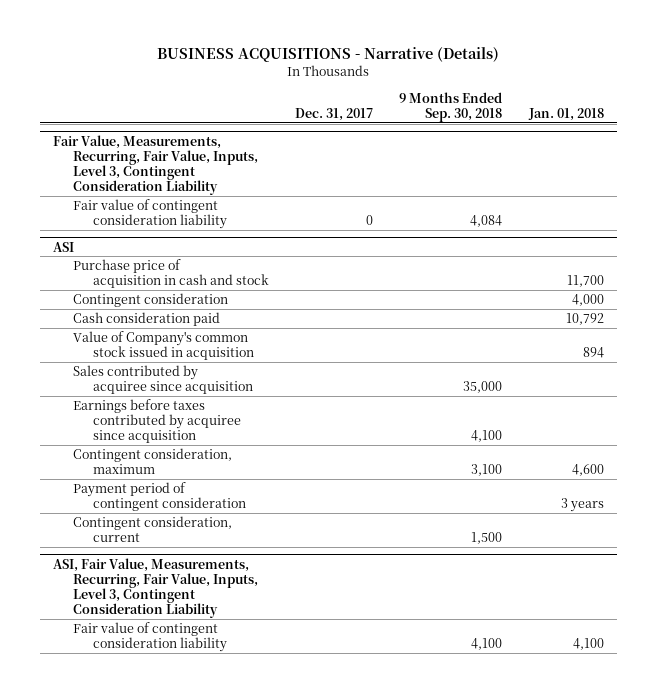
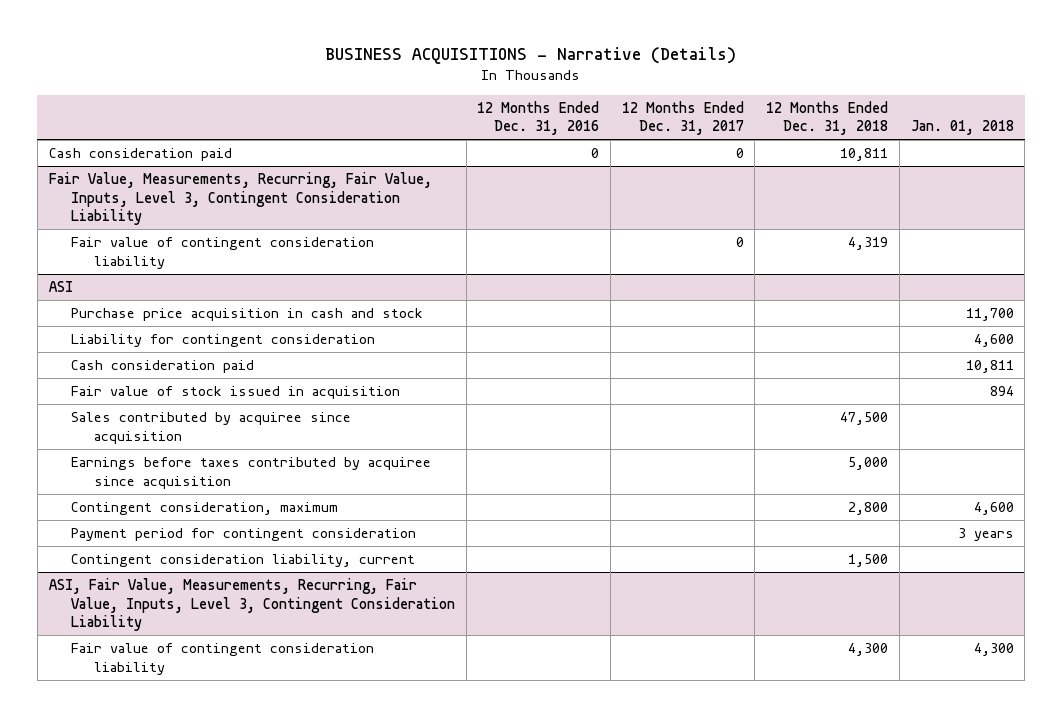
[295,107,374,121] Dec. 31, 2017 -> none
[399,91,503,122] 9 Months Ended Sep. 30, 2018 -> none
none -> [477,100,600,136] 12 Months Ended Dec. 31, 2016
none -> [621,100,744,136] 12 Months Ended Dec. 31, 2017
none -> [766,100,889,136] 12 Months Ended Dec. 31, 2018
none -> [48,147,232,161] Cash consideration paid
[73,258,269,289] Purchase price of acquisition in cash and stock -> [71,307,424,321] Purchase price acquisition in cash and stock
[73,292,229,307] Contingent consideration -> [71,333,376,347] Liability for contingent consideration
[571,293,604,306] 4,000 -> [973,333,1014,347] 4,600
[565,312,604,325] 10,792 -> [965,359,1014,373] 10,811
[73,330,254,361] Value of Company's common stock issued in acquisition -> [71,385,401,399] Fair value of stock issued in acquisition
[73,481,246,512] Payment period of contingent consideration -> [71,527,417,541] Payment period for contingent consideration
[73,515,233,543] Contingent consideration, current -> [71,553,416,567] Contingent consideration liability, current
[572,638,604,651] 4,100 -> [973,642,1014,656] 4,300

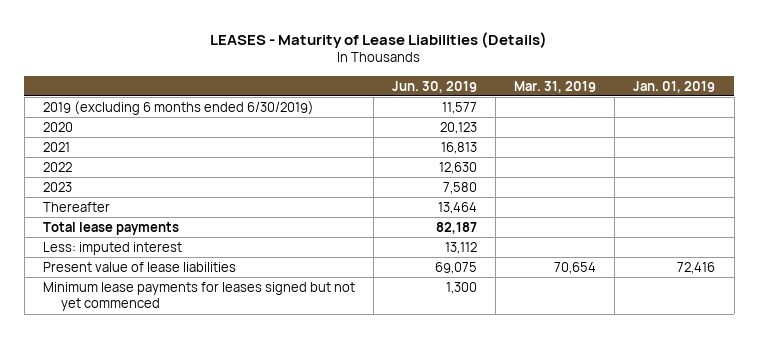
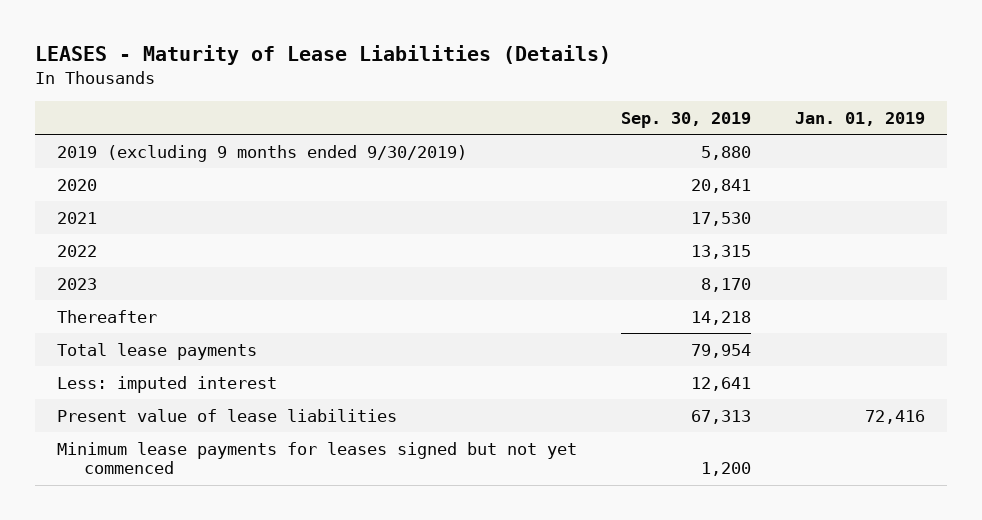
[392,80,478,93] Jun. 30, 2019 -> none
[514,80,597,93] Mar. 31, 2019 -> none
none -> [620,111,751,128] Sep. 30, 2019
[42,100,314,115] 2019 (excluding 6 months ended 6/30/2019) -> [56,144,467,162] 2019 (excluding 9 months ended 9/30/2019)

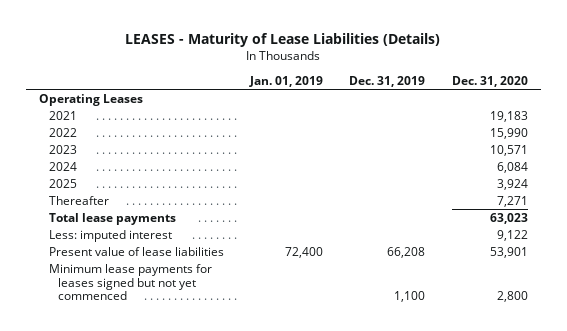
[620,111,751,128] Sep. 30, 2019 -> none
none -> [349,75,426,87] Dec. 31, 2019
none -> [451,75,528,87] Dec. 31, 2020
[56,144,467,162] 2019 (excluding 9 months ended 9/30/2019) -> none
[56,178,97,191] 2020 -> none
none -> [39,93,144,106] Operating Leases
none -> [48,161,77,171] 2024
none -> [48,178,77,188] 2025
[864,409,925,424] 72,416 -> [285,246,324,258] 72,400

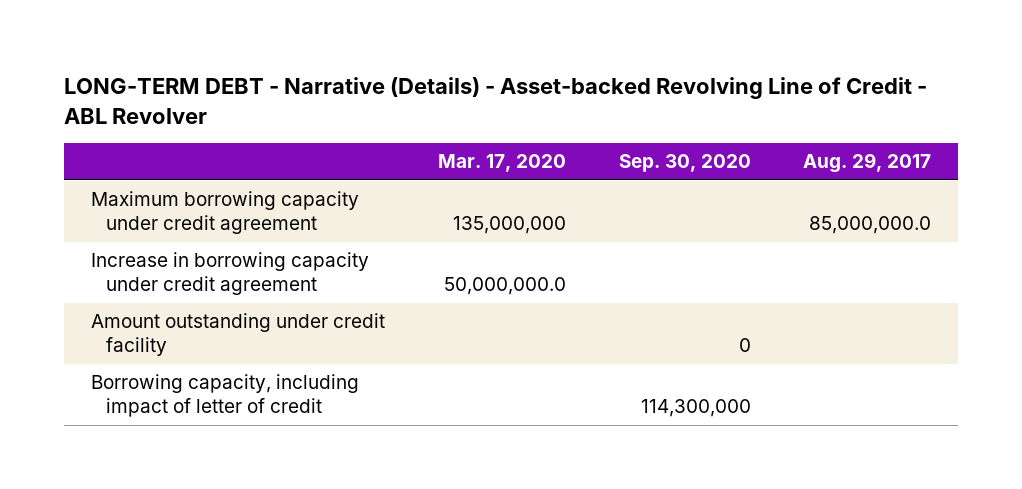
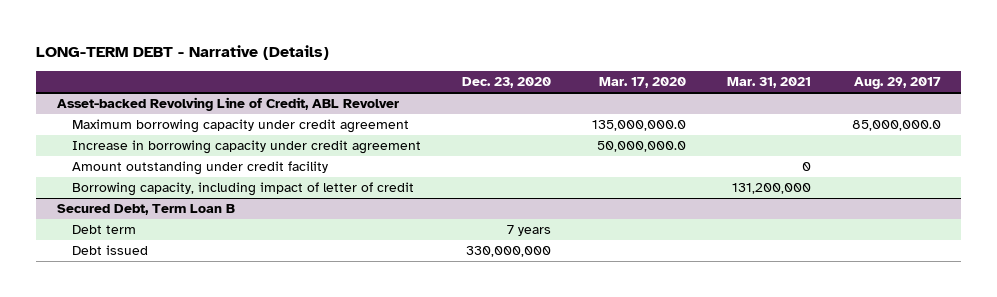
[64,77,928,124] LONG-TERM DEBT - Narrative (Details) - Asset-backed Revolving Line of Credit - ABL Revolver -> [36,45,330,61] LONG-TERM DEBT - Narrative (Details)
[618,154,751,173] Sep. 30, 2020 -> none
none -> [462,77,552,89] Dec. 23, 2020
none -> [726,77,811,89] Mar. 31, 2021
none -> [56,97,399,112] Asset-backed Revolving Line of Credit, ABL Revolver
[452,216,566,235] 135,000,000 -> [591,120,686,132] 135,000,000.0
none -> [56,204,235,216] Secured Debt, Term Loan B
none -> [72,225,137,235] Debt term
none -> [72,245,149,256] Debt issued

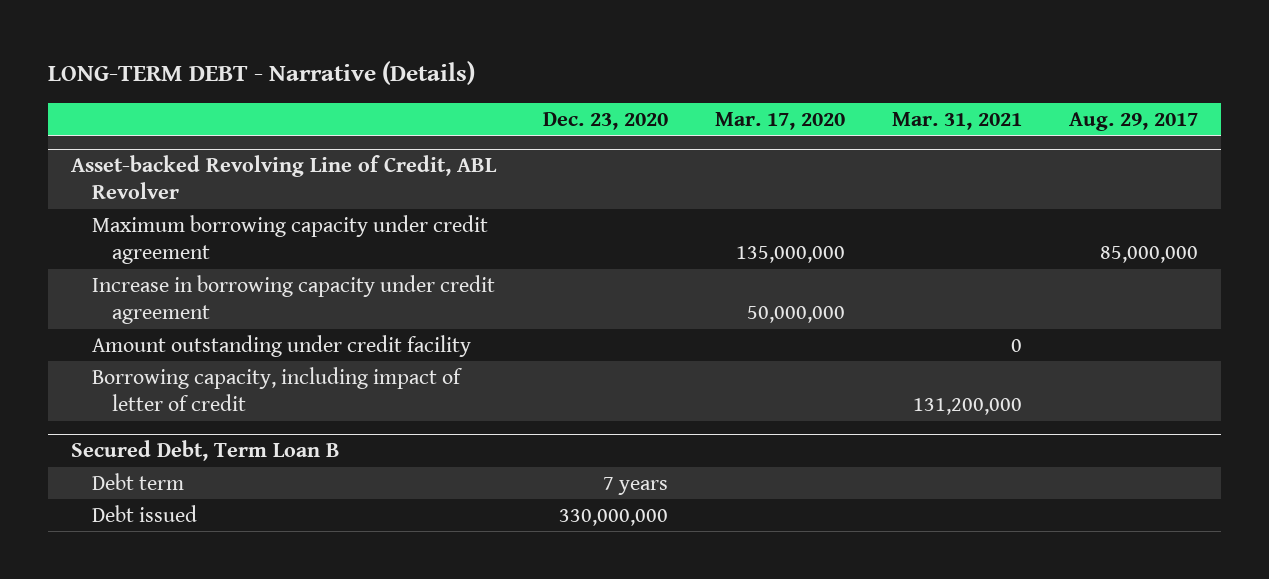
[591,120,686,132] 135,000,000.0 -> [736,245,846,263] 135,000,000
[851,120,941,132] 85,000,000.0 -> [1099,245,1198,263] 85,000,000
[596,141,686,153] 50,000,000.0 -> [747,305,846,323] 50,000,000

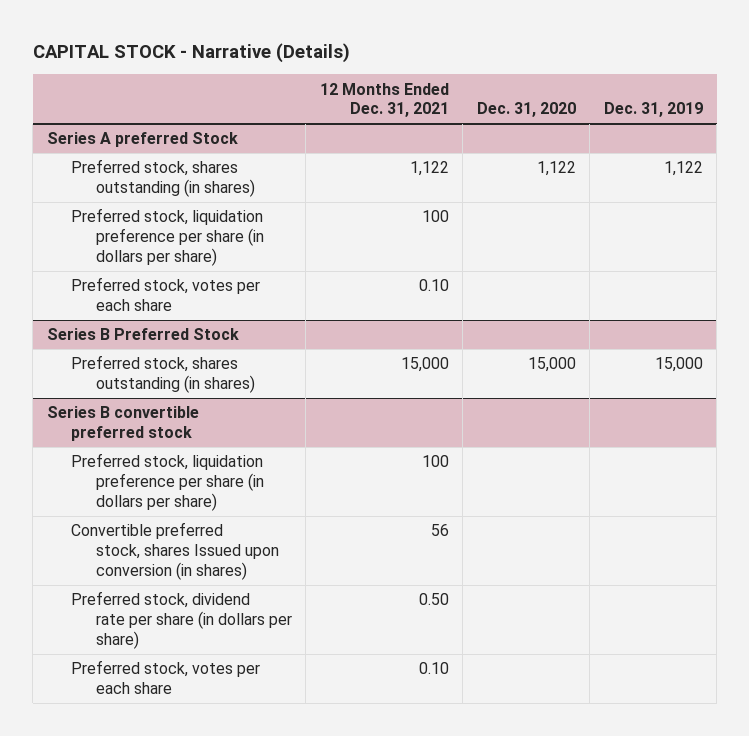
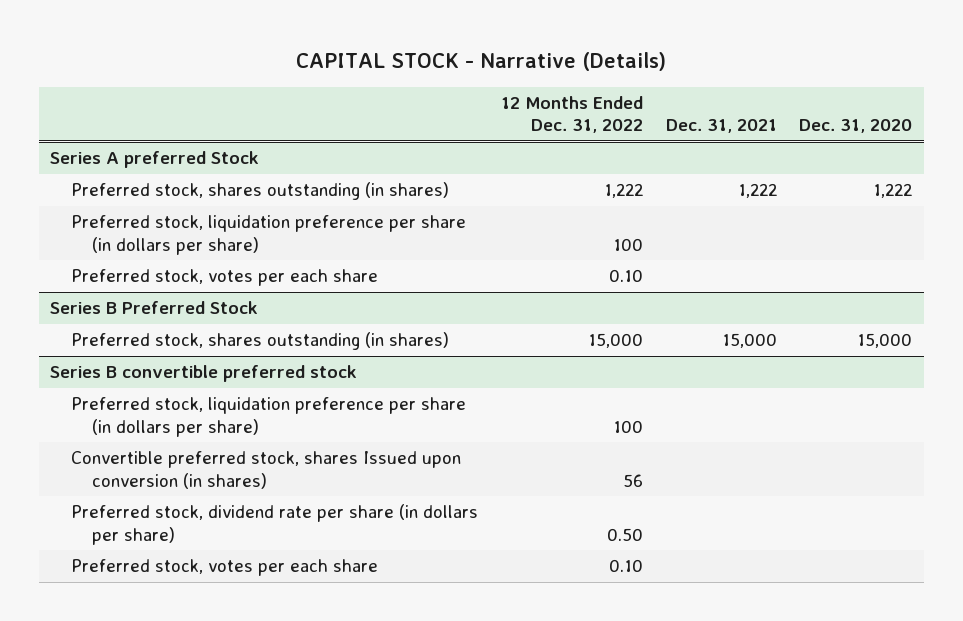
[319,82,449,118] 12 Months Ended Dec. 31, 2021 -> none
[603,102,703,118] Dec. 31, 2019 -> none
none -> [500,95,643,134] 12 Months Ended Dec. 31, 2022
none -> [665,119,777,134] Dec. 31, 2021
[536,161,576,177] 1,122 -> [873,183,913,199] 1,222

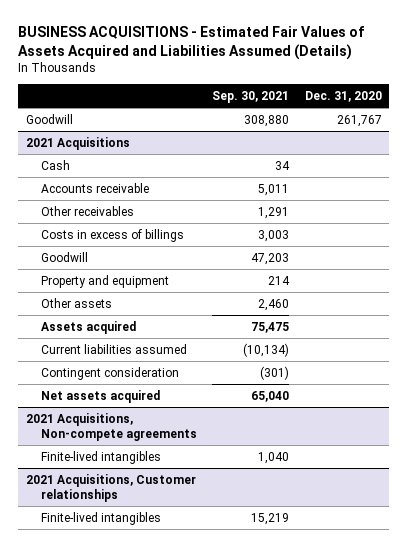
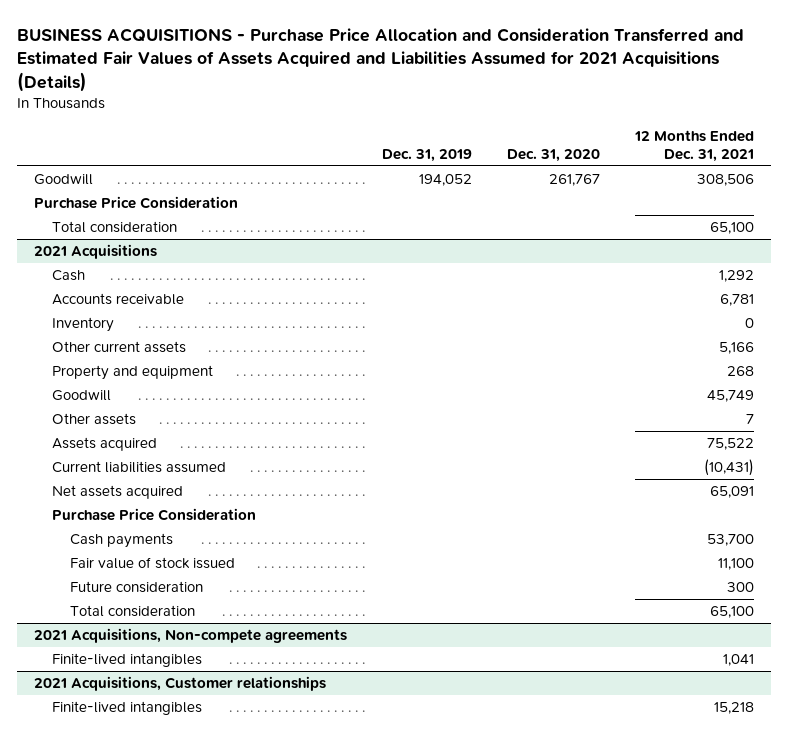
[18,26,365,60] BUSINESS ACQUISITIONS - Estimated Fair Values of Assets Acquired and Liabilities Assumed (Details) -> [16,27,744,92] BUSINESS ACQUISITIONS - Purchase Price Allocation and Consideration Transferred and Estimated Fair Values of Assets Acquired and Liabilities Assumed for 2021 Acquisitions (Details)
[212,90,290,103] Sep. 30, 2021 -> none
none -> [382,149,473,163] Dec. 31, 2019
none -> [633,129,754,163] 12 Months Ended Dec. 31, 2021
none -> [34,196,239,210] Purchase Price Consideration
none -> [52,221,178,234] Total consideration
[40,205,134,216] Other receivables -> none
[40,228,184,242] Costs in excess of billings -> none
none -> [52,317,115,333] Inventory
none -> [52,341,187,354] Other current assets
[40,251,88,262] Goodwill -> [52,390,112,402] Goodwill
[40,366,179,380] Contingent consideration -> none
none -> [52,508,257,522] Purchase Price Consideration
none -> [70,533,174,549] Cash payments
none -> [70,557,236,570] Fair value of stock issued
none -> [70,581,204,594] Future consideration
none -> [70,605,196,618] Total consideration

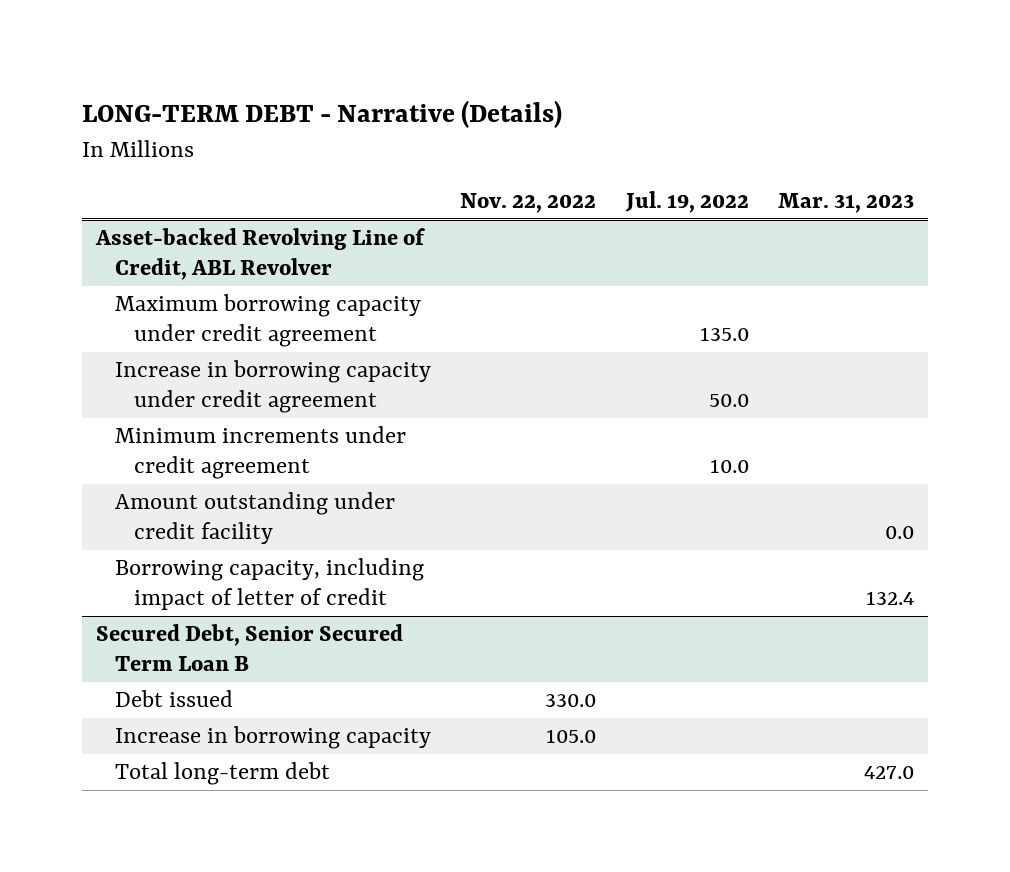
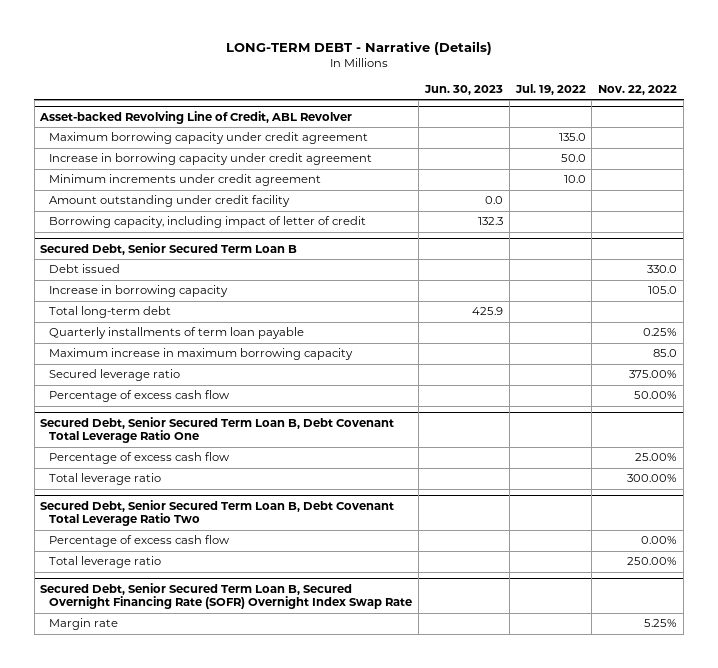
[777,192,914,213] Mar. 31, 2023 -> none
none -> [423,85,503,96] Jun. 30, 2023
none -> [49,327,305,340] Quarterly installments of term loan payable
none -> [49,348,354,361] Maximum increase in maximum borrowing capacity
none -> [49,369,181,382] Secured leverage ratio
none -> [49,390,231,403] Percentage of excess cash flow
none -> [40,416,395,444] Secured Debt, Senior Secured Term Loan B, Debt Covenant Total Leverage Ratio One
none -> [49,452,231,465] Percentage of excess cash flow
none -> [49,473,162,486] Total leverage ratio
none -> [40,499,395,527] Secured Debt, Senior Secured Term Loan B, Debt Covenant Total Leverage Ratio Two
none -> [49,535,231,548] Percentage of excess cash flow
none -> [49,556,162,569] Total leverage ratio
none -> [40,582,413,610] Secured Debt, Senior Secured Term Loan B, Secured Overnight Financing Rate (SOFR) Overnight Index Swap Rate
none -> [49,618,119,631] Margin rate

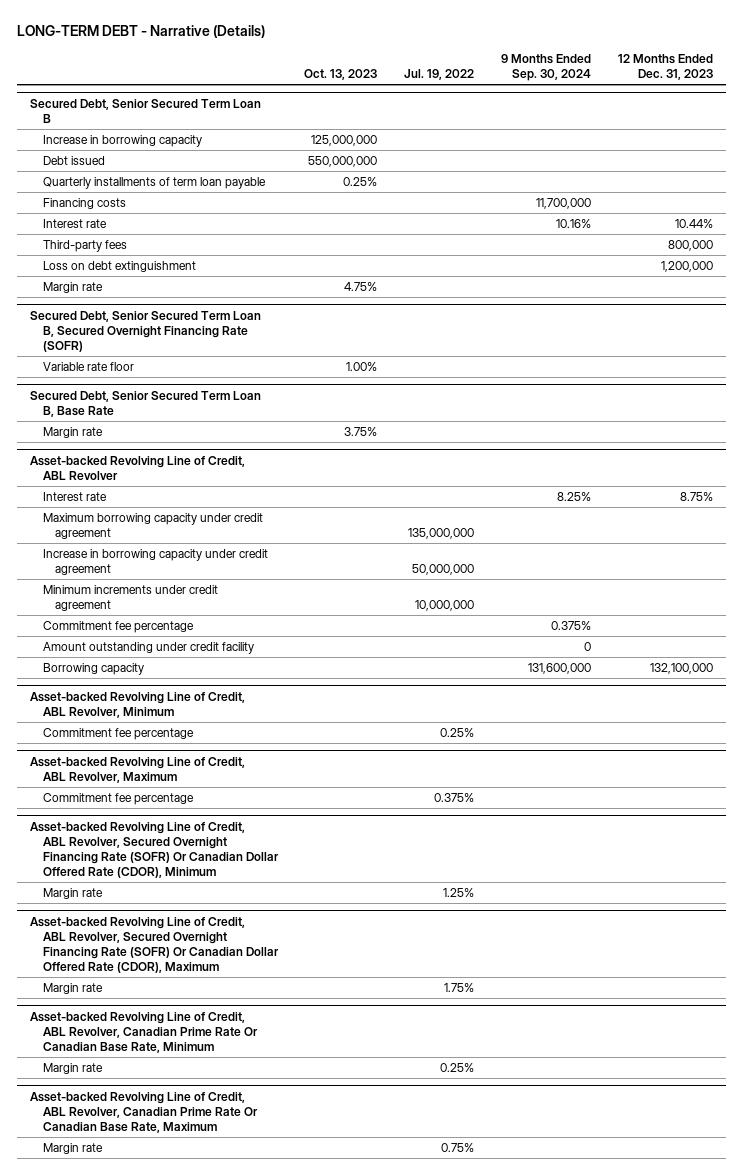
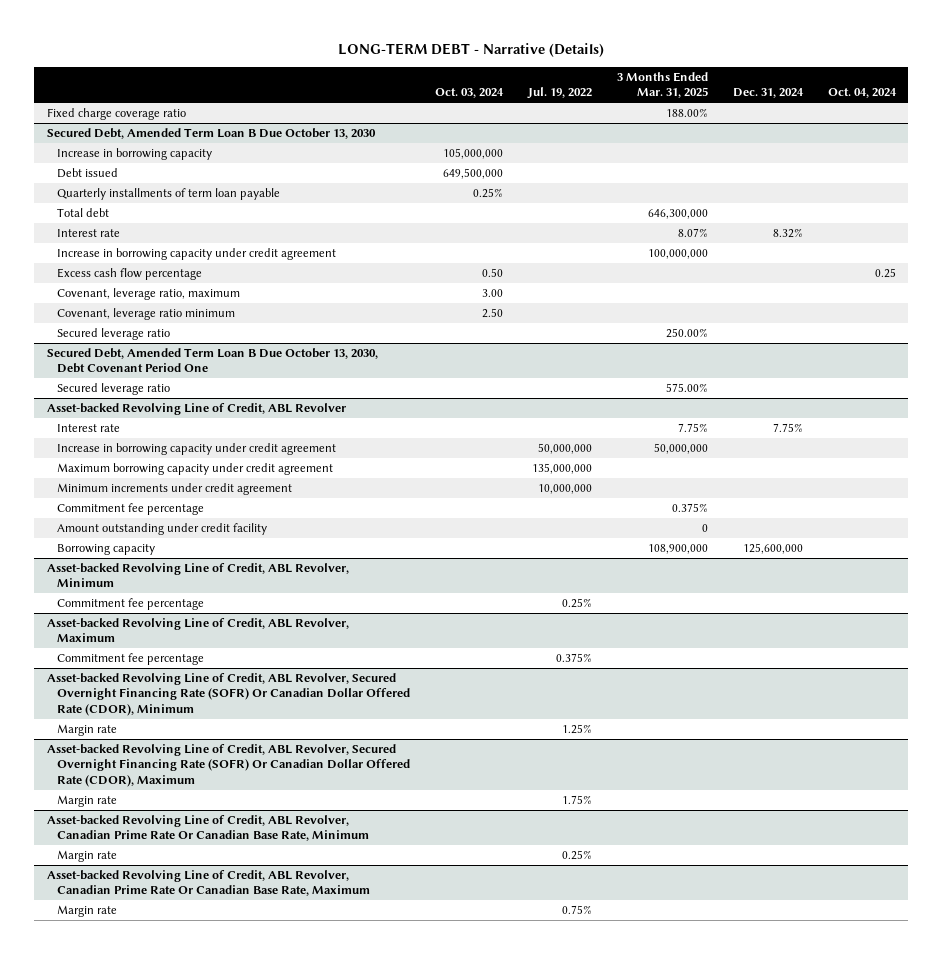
[304,69,378,81] Oct. 13, 2023 -> none
[500,54,591,82] 9 Months Ended Sep. 30, 2024 -> none
[617,54,713,81] 12 Months Ended Dec. 31, 2023 -> none
none -> [435,88,505,99] Oct. 03, 2024
none -> [617,72,709,99] 3 Months Ended Mar. 31, 2025
none -> [733,88,805,99] Dec. 31, 2024
none -> [828,88,898,99] Oct. 04, 2024
[30,98,262,123] Secured Debt, Senior Secured Term Loan B -> none
[42,135,202,148] Increase in borrowing capacity -> none
[42,156,105,166] Debt issued -> none
[42,177,266,190] Quarterly installments of term loan payable -> none
[42,198,126,210] Financing costs -> none
[42,219,107,229] Interest rate -> none
[42,240,127,253] Third-party fees -> none
[42,261,196,273] Loss on debt extinguishment -> none
[42,282,103,294] Margin rate -> none
[30,310,262,352] Secured Debt, Senior Secured Term Loan B, Secured Overnight Financing Rate (SOFR) -> none
[42,362,134,372] Variable rate floor -> none
[30,390,262,417] Secured Debt, Senior Secured Term Loan B, Base Rate -> none
[42,427,103,439] Margin rate -> none
none -> [46,108,186,121] Fixed charge coverage ratio
none -> [46,128,376,140] Secured Debt, Amended Term Loan B Due October 13, 2030
none -> [57,148,213,161] Increase in borrowing capacity
none -> [57,168,119,179] Debt issued
none -> [57,188,281,201] Quarterly installments of term loan payable
none -> [57,208,110,218] Total debt
none -> [57,229,121,238] Interest rate
none -> [57,248,337,261] Increase in borrowing capacity under credit agreement
none -> [57,268,203,281] Excess cash flow percentage
none -> [57,288,241,301] Covenant, leverage ratio, maximum
none -> [57,308,236,321] Covenant, leverage ratio minimum
none -> [57,328,171,341] Secured leverage ratio
none -> [46,348,378,374] Secured Debt, Amended Term Loan B Due October 13, 2030, Debt Covenant Period One
none -> [57,383,171,396] Secured leverage ratio
[42,513,263,540] Maximum borrowing capacity under credit agreement -> [57,463,334,476] Maximum borrowing capacity under credit agreement

